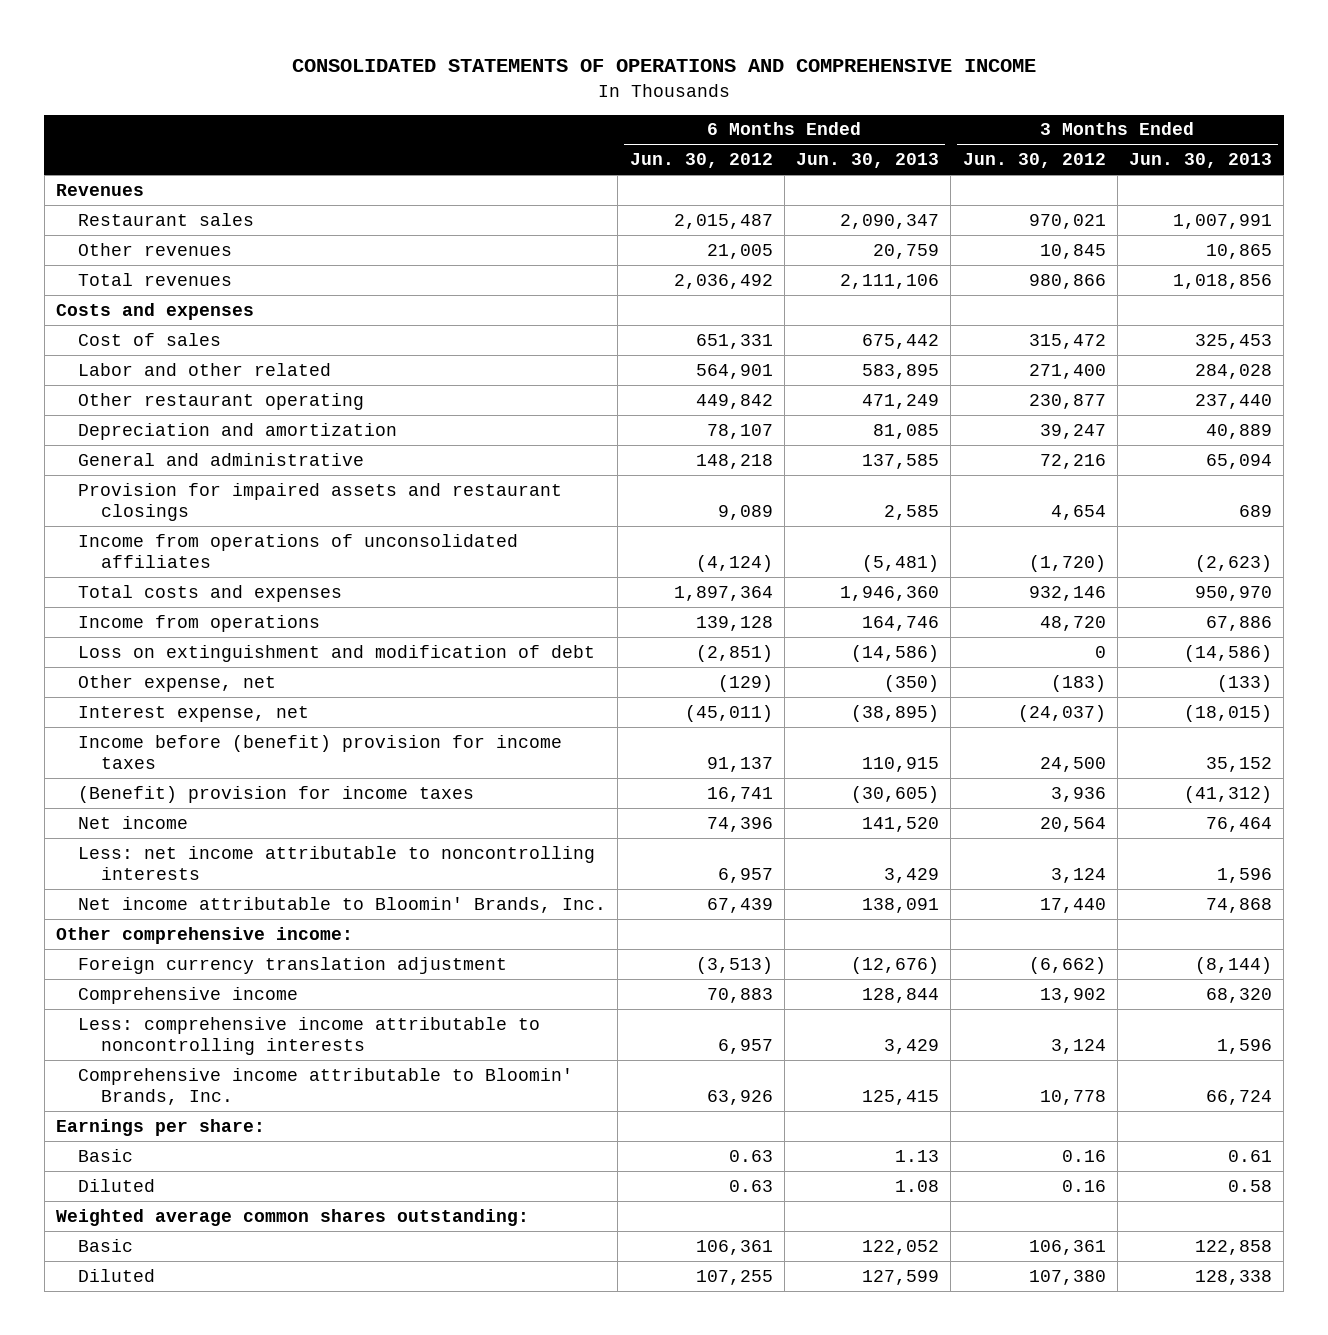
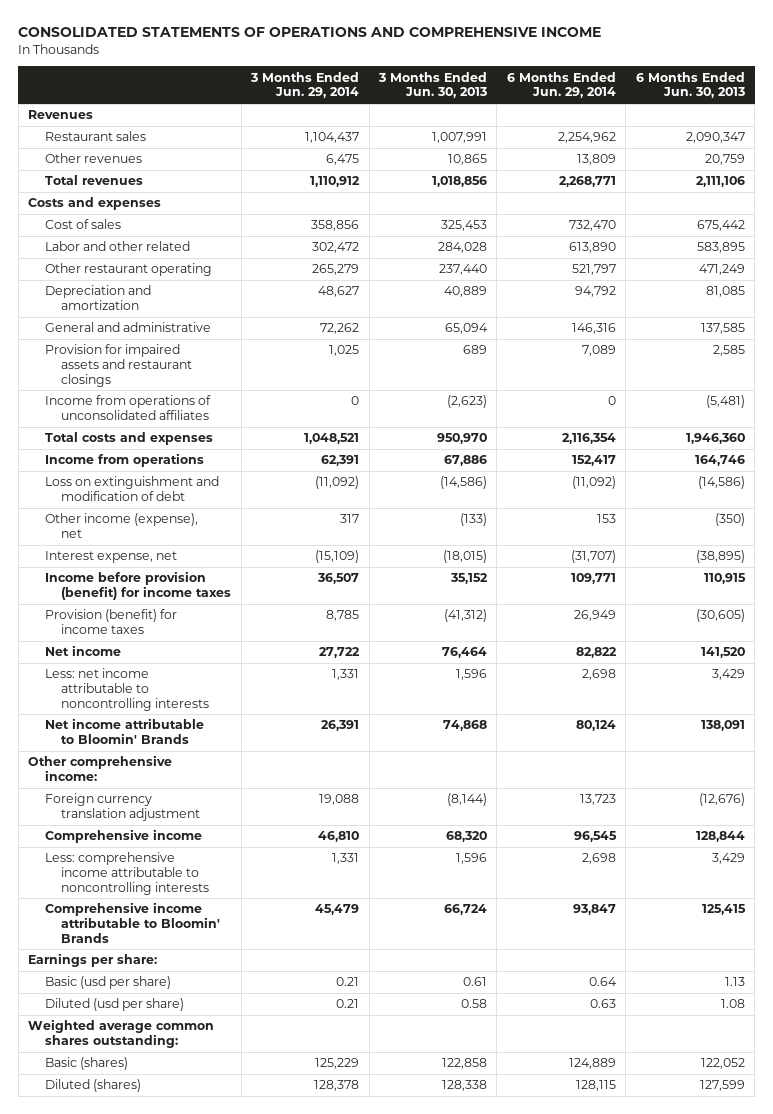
[629,153,773,169] Jun. 30, 2012 -> none
[962,153,1106,169] Jun. 30, 2012 -> none
none -> [250,71,360,99] 3 Months Ended Jun. 29, 2014
none -> [506,71,616,99] 6 Months Ended Jun. 29, 2014
[78,674,277,692] Other expense, net -> [44,513,198,539] Other income (expense), net
[78,734,563,769] Income before (benefit) provision for income taxes -> [44,571,232,601] Income before provision (benefit) for income taxes
[78,785,475,803] (Benefit) provision for income taxes -> [44,609,177,635] Provision (benefit) for income taxes
[78,896,607,913] Net income attributable to Bloomin' Brands, Inc. -> [44,718,204,745] Net income attributable to Bloomin' Brands
[78,1067,574,1105] Comprehensive income attributable to Bloomin' Brands, Inc. -> [44,902,221,943] Comprehensive income attributable to Bloomin' Brands
[78,1148,134,1162] Basic -> [44,976,171,990] Basic (usd per share)
[78,1178,156,1192] Diluted -> [44,998,184,1012] Diluted (usd per share)
[78,1238,134,1252] Basic -> [44,1057,128,1071] Basic (shares)
[78,1268,156,1282] Diluted -> [44,1079,141,1093] Diluted (shares)

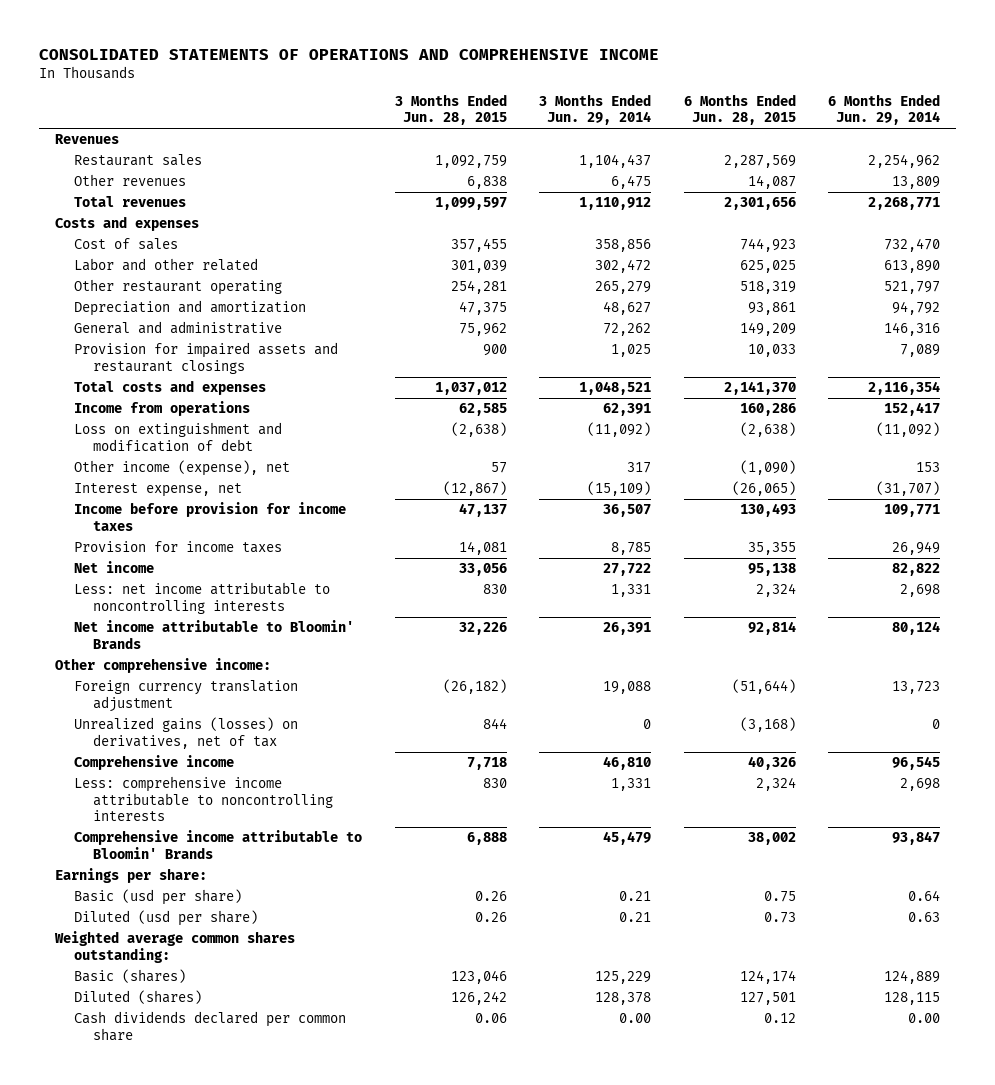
[378,71,488,99] 3 Months Ended Jun. 30, 2013 -> none
[635,71,745,99] 6 Months Ended Jun. 30, 2013 -> none
none -> [394,94,507,126] 3 Months Ended Jun. 28, 2015
none -> [683,94,796,126] 6 Months Ended Jun. 28, 2015
[44,395,211,421] Income from operations of unconsolidated affiliates -> none
[44,571,232,601] Income before provision (benefit) for income taxes -> [74,502,347,531] Income before provision for income taxes
[44,609,177,635] Provision (benefit) for income taxes -> [74,541,283,554] Provision for income taxes
none -> [74,717,299,749] Unrealized gains (losses) on derivatives, net of tax
none -> [74,1011,347,1041] Cash dividends declared per common share

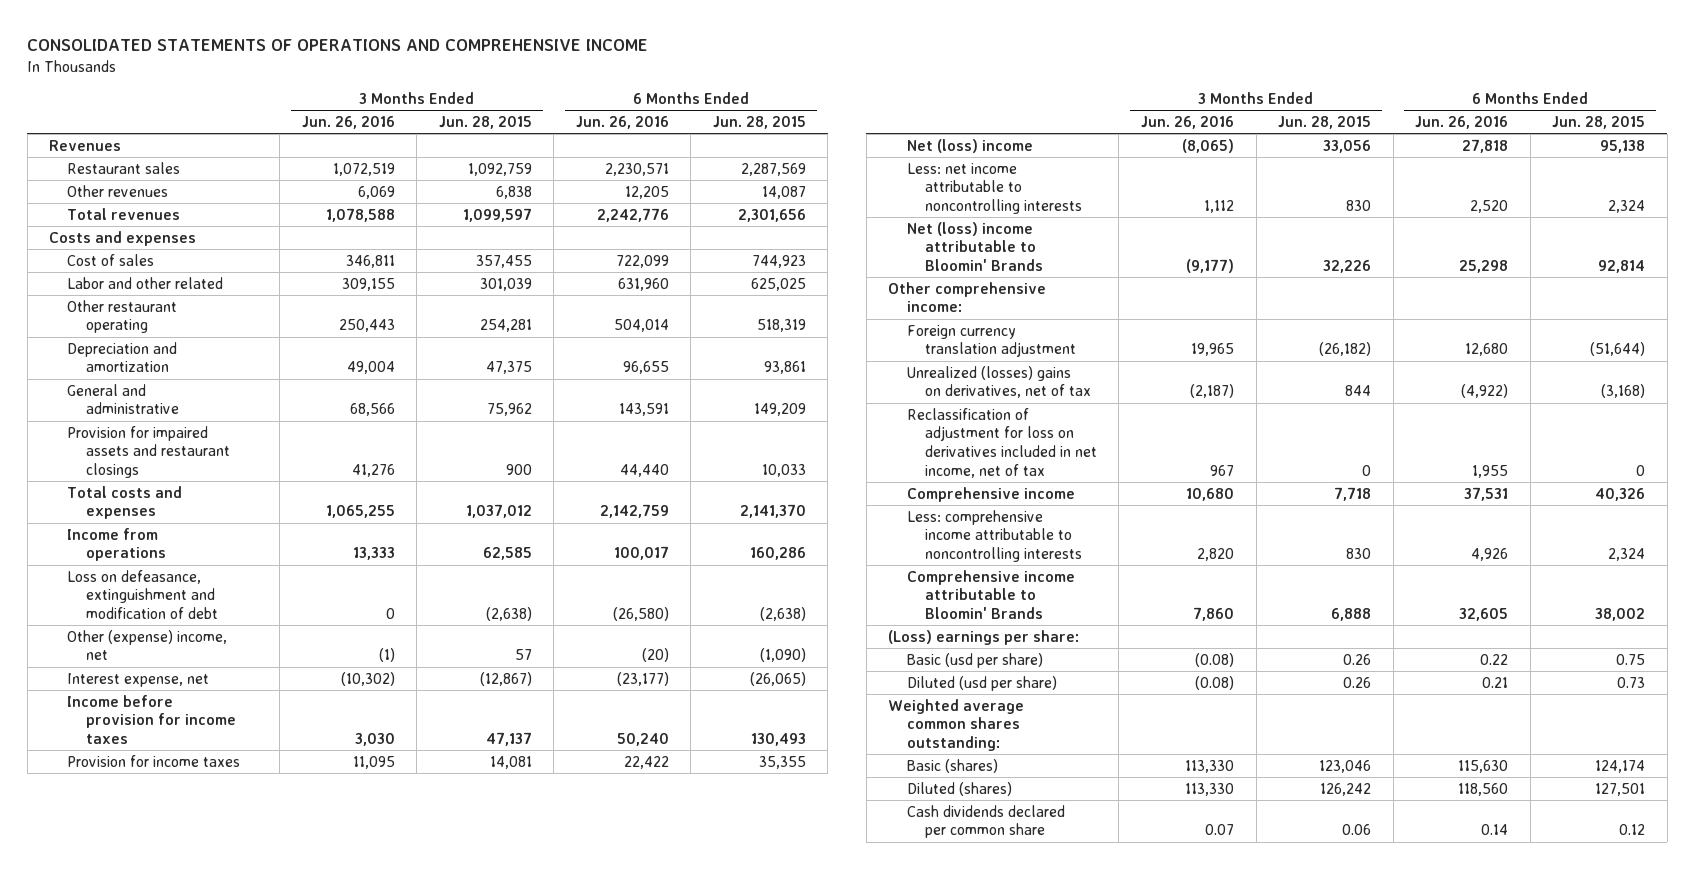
[539,94,652,126] 3 Months Ended Jun. 29, 2014 -> none
[827,94,940,126] 6 Months Ended Jun. 29, 2014 -> none
none -> [301,115,395,129] Jun. 26, 2016
none -> [575,115,669,129] Jun. 26, 2016
[74,422,283,452] Loss on extinguishment and modification of debt -> [67,569,218,620] Loss on defeasance, extinguishment and modification of debt
[74,460,291,477] Other income (expense), net -> [67,629,228,661] Other (expense) income, net
[74,561,155,574] Net income -> [906,138,1033,153] Net (loss) income
[74,620,355,649] Net income attributable to Bloomin' Brands -> [906,221,1043,272] Net (loss) income attributable to Bloomin' Brands
[74,717,299,749] Unrealized gains (losses) on derivatives, net of tax -> [906,365,1091,399] Unrealized (losses) gains on derivatives, net of tax
none -> [906,407,1097,478] Reclassification of adjustment for loss on derivatives included in net income, net of tax
[55,868,208,884] Earnings per share: -> [888,629,1080,645] (Loss) earnings per share:

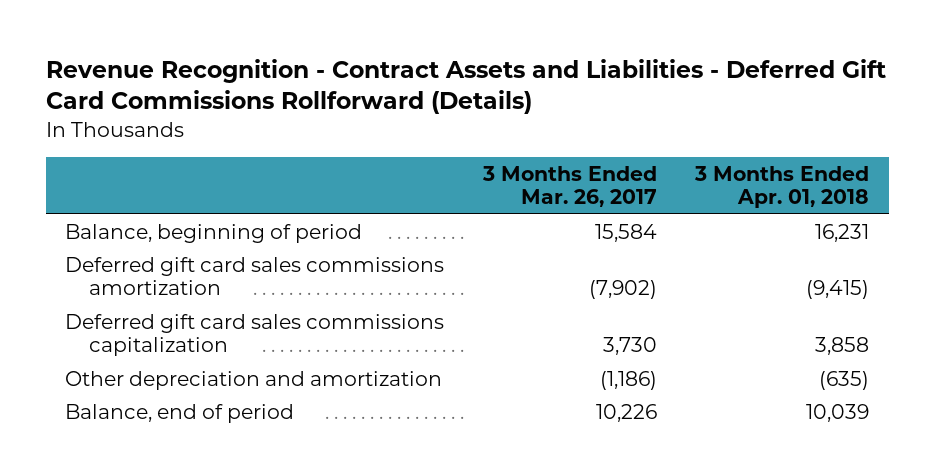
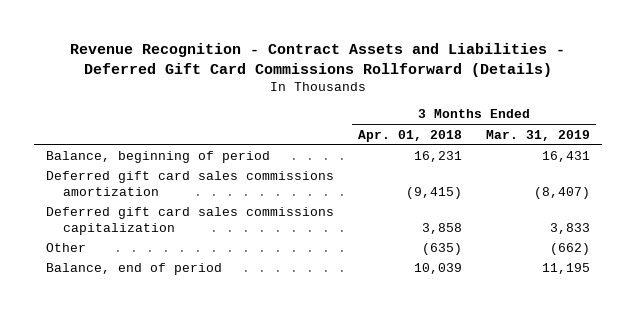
[481,165,657,208] 3 Months Ended Mar. 26, 2017 -> none
none -> [485,129,590,141] Mar. 31, 2019
[65,370,443,390] Other depreciation and amortization -> [45,243,86,253] Other

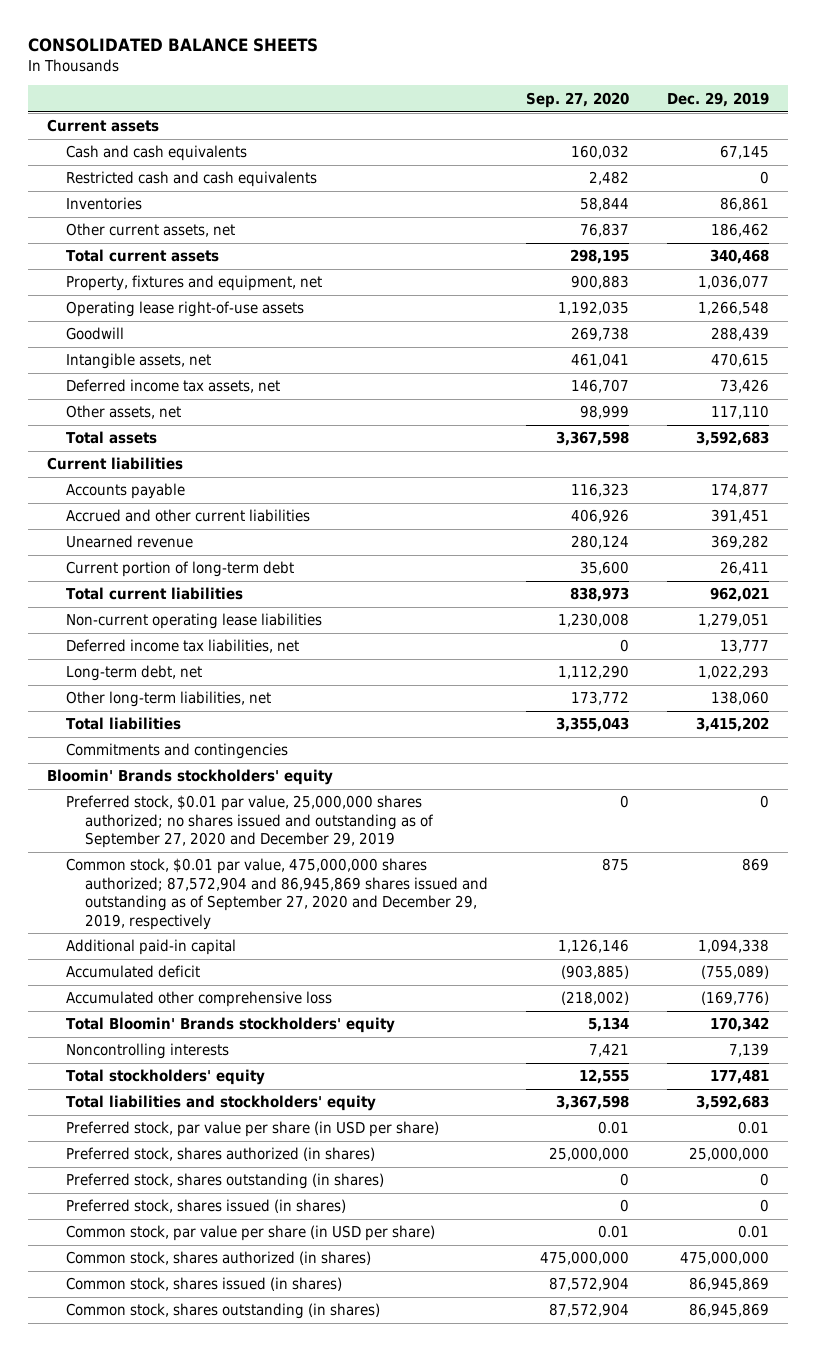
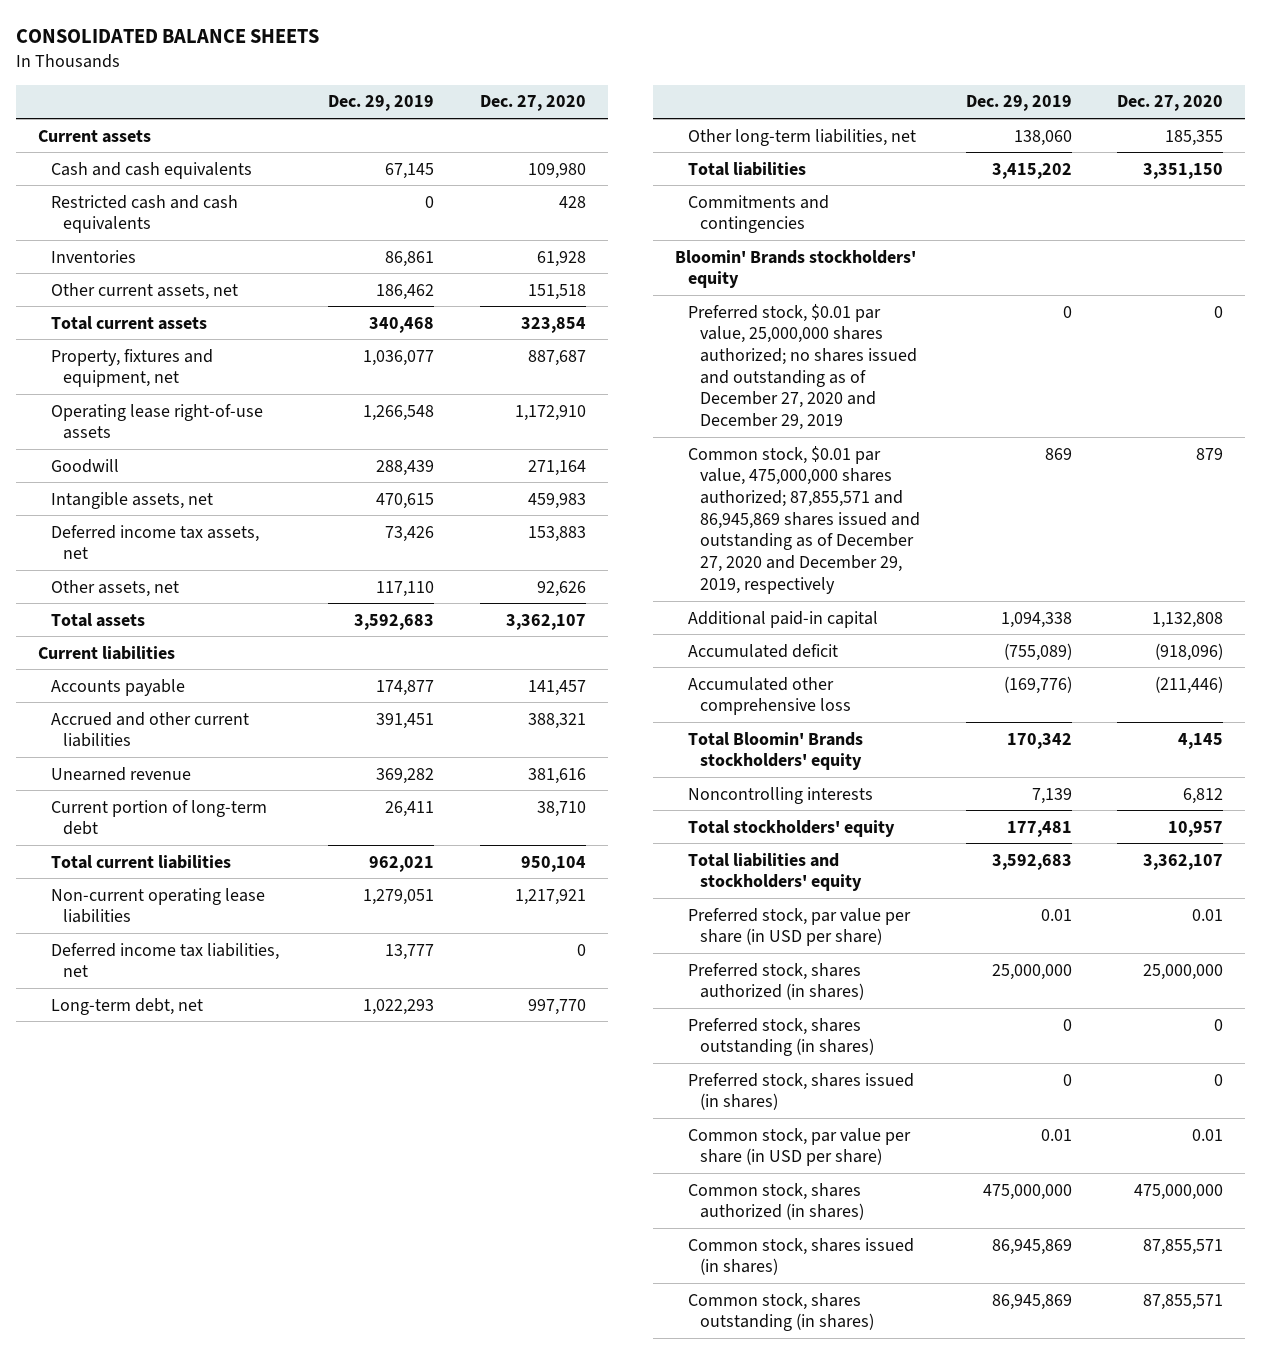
[526,91,630,108] Sep. 27, 2020 -> none
none -> [479,95,586,112] Dec. 27, 2020
[65,795,435,849] Preferred stock, $0.01 par value, 25,000,000 shares authorized; no shares issued and outstanding as of September 27, 2020 and December 29, 2019 -> [687,303,918,431] Preferred stock, $0.01 par value, 25,000,000 shares authorized; no shares issued and outstanding as of December 27, 2020 and December 29, 2019
[65,858,489,930] Common stock, $0.01 par value, 475,000,000 shares authorized; 87,572,904 and 86,945,869 shares issued and outstanding as of September 27, 2020 and December 29, 2019, respectively -> [687,445,921,594] Common stock, $0.01 par value, 475,000,000 shares authorized; 87,855,571 and 86,945,869 shares issued and outstanding as of December 27, 2020 and December 29, 2019, respectively

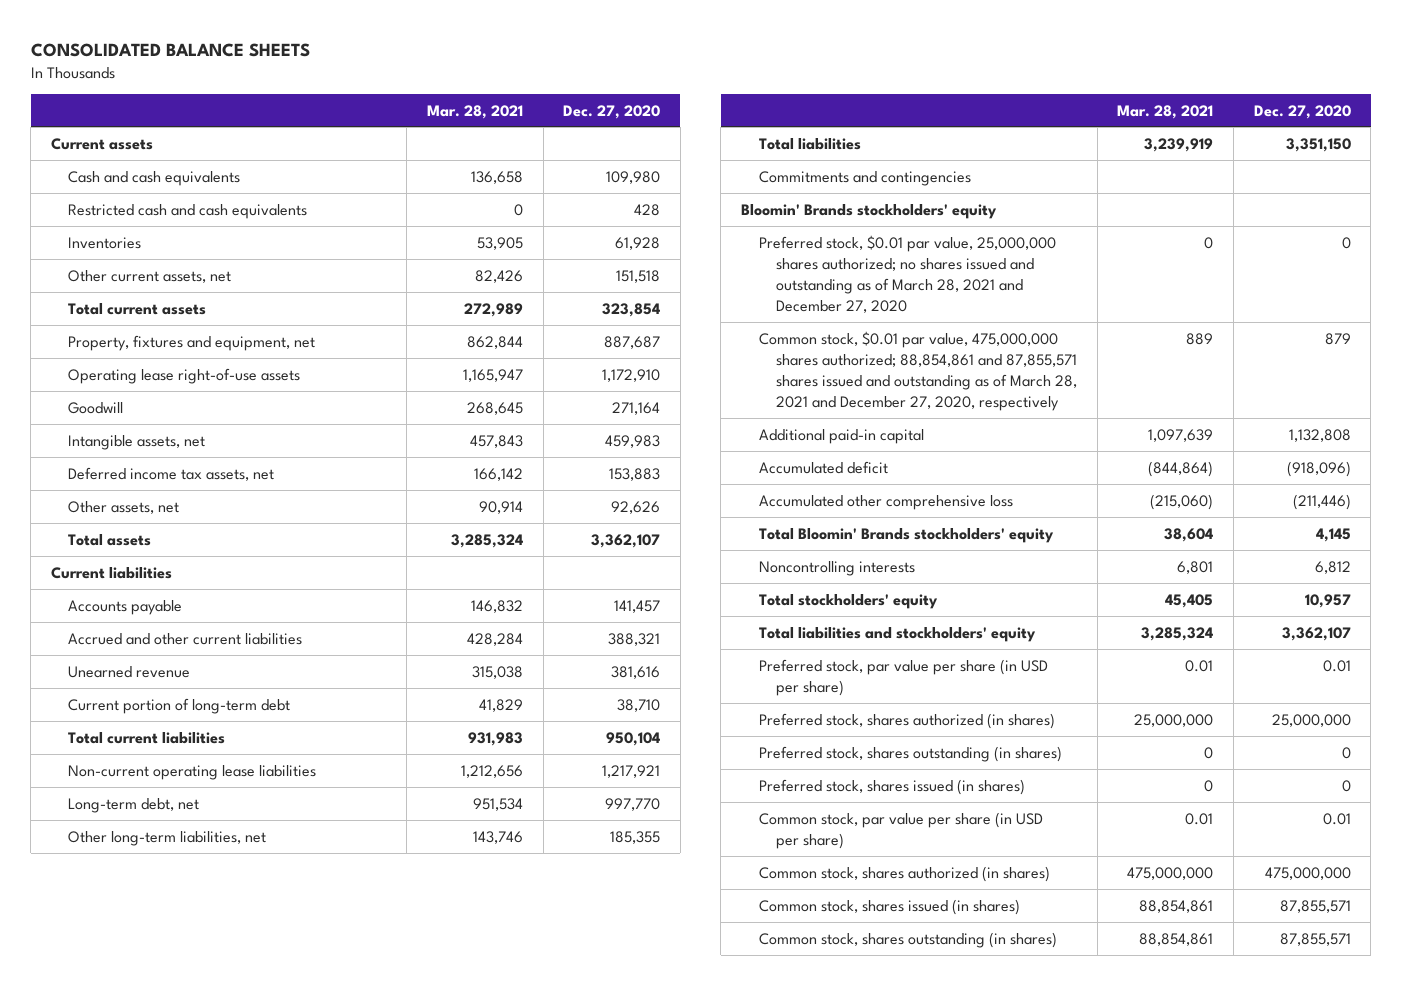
[328,95,435,112] Dec. 29, 2019 -> none
none -> [427,104,524,119] Mar. 28, 2021
[50,942,279,978] Deferred income tax liabilities, net -> none
[687,303,918,431] Preferred stock, $0.01 par value, 25,000,000 shares authorized; no shares issued and outstanding as of December 27, 2020 and December 29, 2019 -> [758,234,1056,313] Preferred stock, $0.01 par value, 25,000,000 shares authorized; no shares issued and outstanding as of March 28, 2021 and December 27, 2020
[687,445,921,594] Common stock, $0.01 par value, 475,000,000 shares authorized; 87,855,571 and 86,945,869 shares issued and outstanding as of December 27, 2020 and December 29, 2019, respectively -> [758,330,1078,411] Common stock, $0.01 par value, 475,000,000 shares authorized; 88,854,861 and 87,855,571 shares issued and outstanding as of March 28, 2021 and December 27, 2020, respectively

